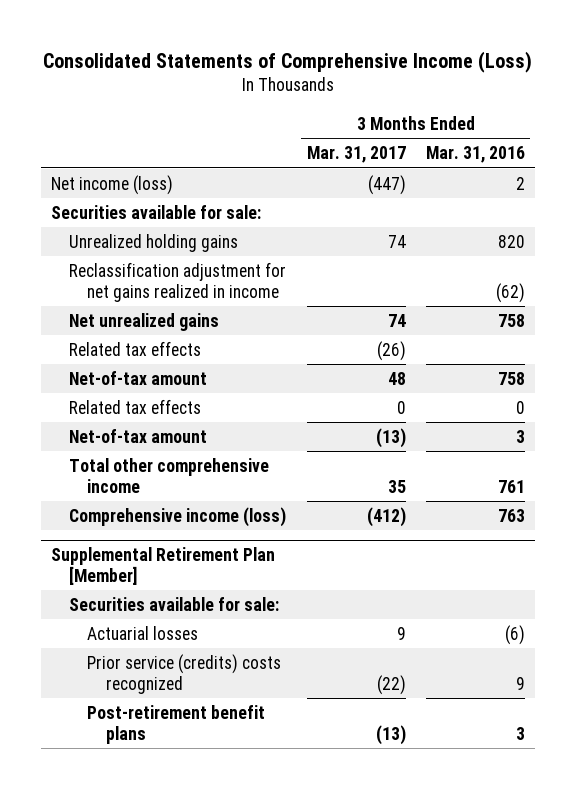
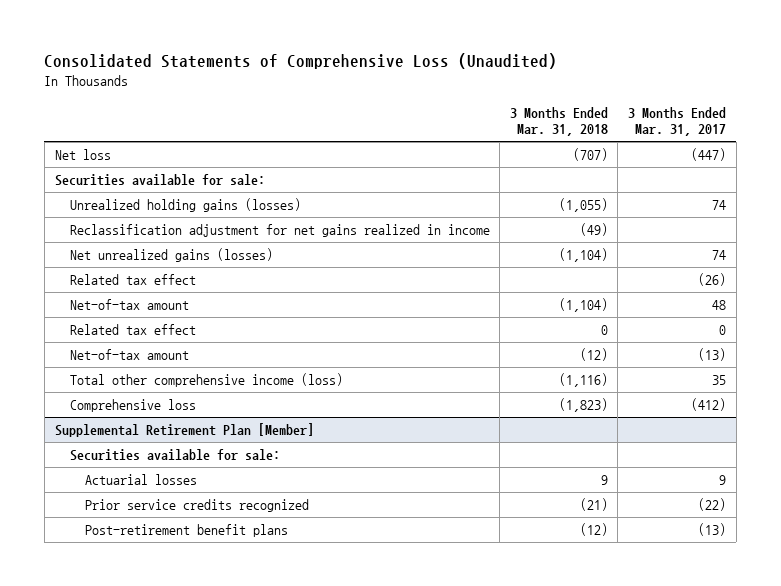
[42,50,532,73] Consolidated Statements of Comprehensive Income (Loss) -> [44,53,558,70] Consolidated Statements of Comprehensive Loss (Unaudited)
[425,146,525,164] Mar. 31, 2016 -> none
none -> [509,106,608,137] 3 Months Ended Mar. 31, 2018
[50,174,173,195] Net income (loss) -> [54,148,111,160] Net loss
[69,233,239,252] Unrealized holding gains -> [69,197,301,212] Unrealized holding gains (losses)
[69,312,220,331] Net unrealized gains -> [69,247,273,262] Net unrealized gains (losses)
[69,340,202,356] Related tax effects -> [69,273,196,285] Related tax effect
[69,398,202,414] Related tax effects -> [69,323,196,335] Related tax effect
[69,457,270,493] Total other comprehensive income -> [69,372,343,387] Total other comprehensive income (loss)
[69,506,287,527] Comprehensive income (loss) -> [69,398,196,412] Comprehensive loss
[87,653,282,694] Prior service (credits) costs recognized -> [84,498,309,512] Prior service credits recognized

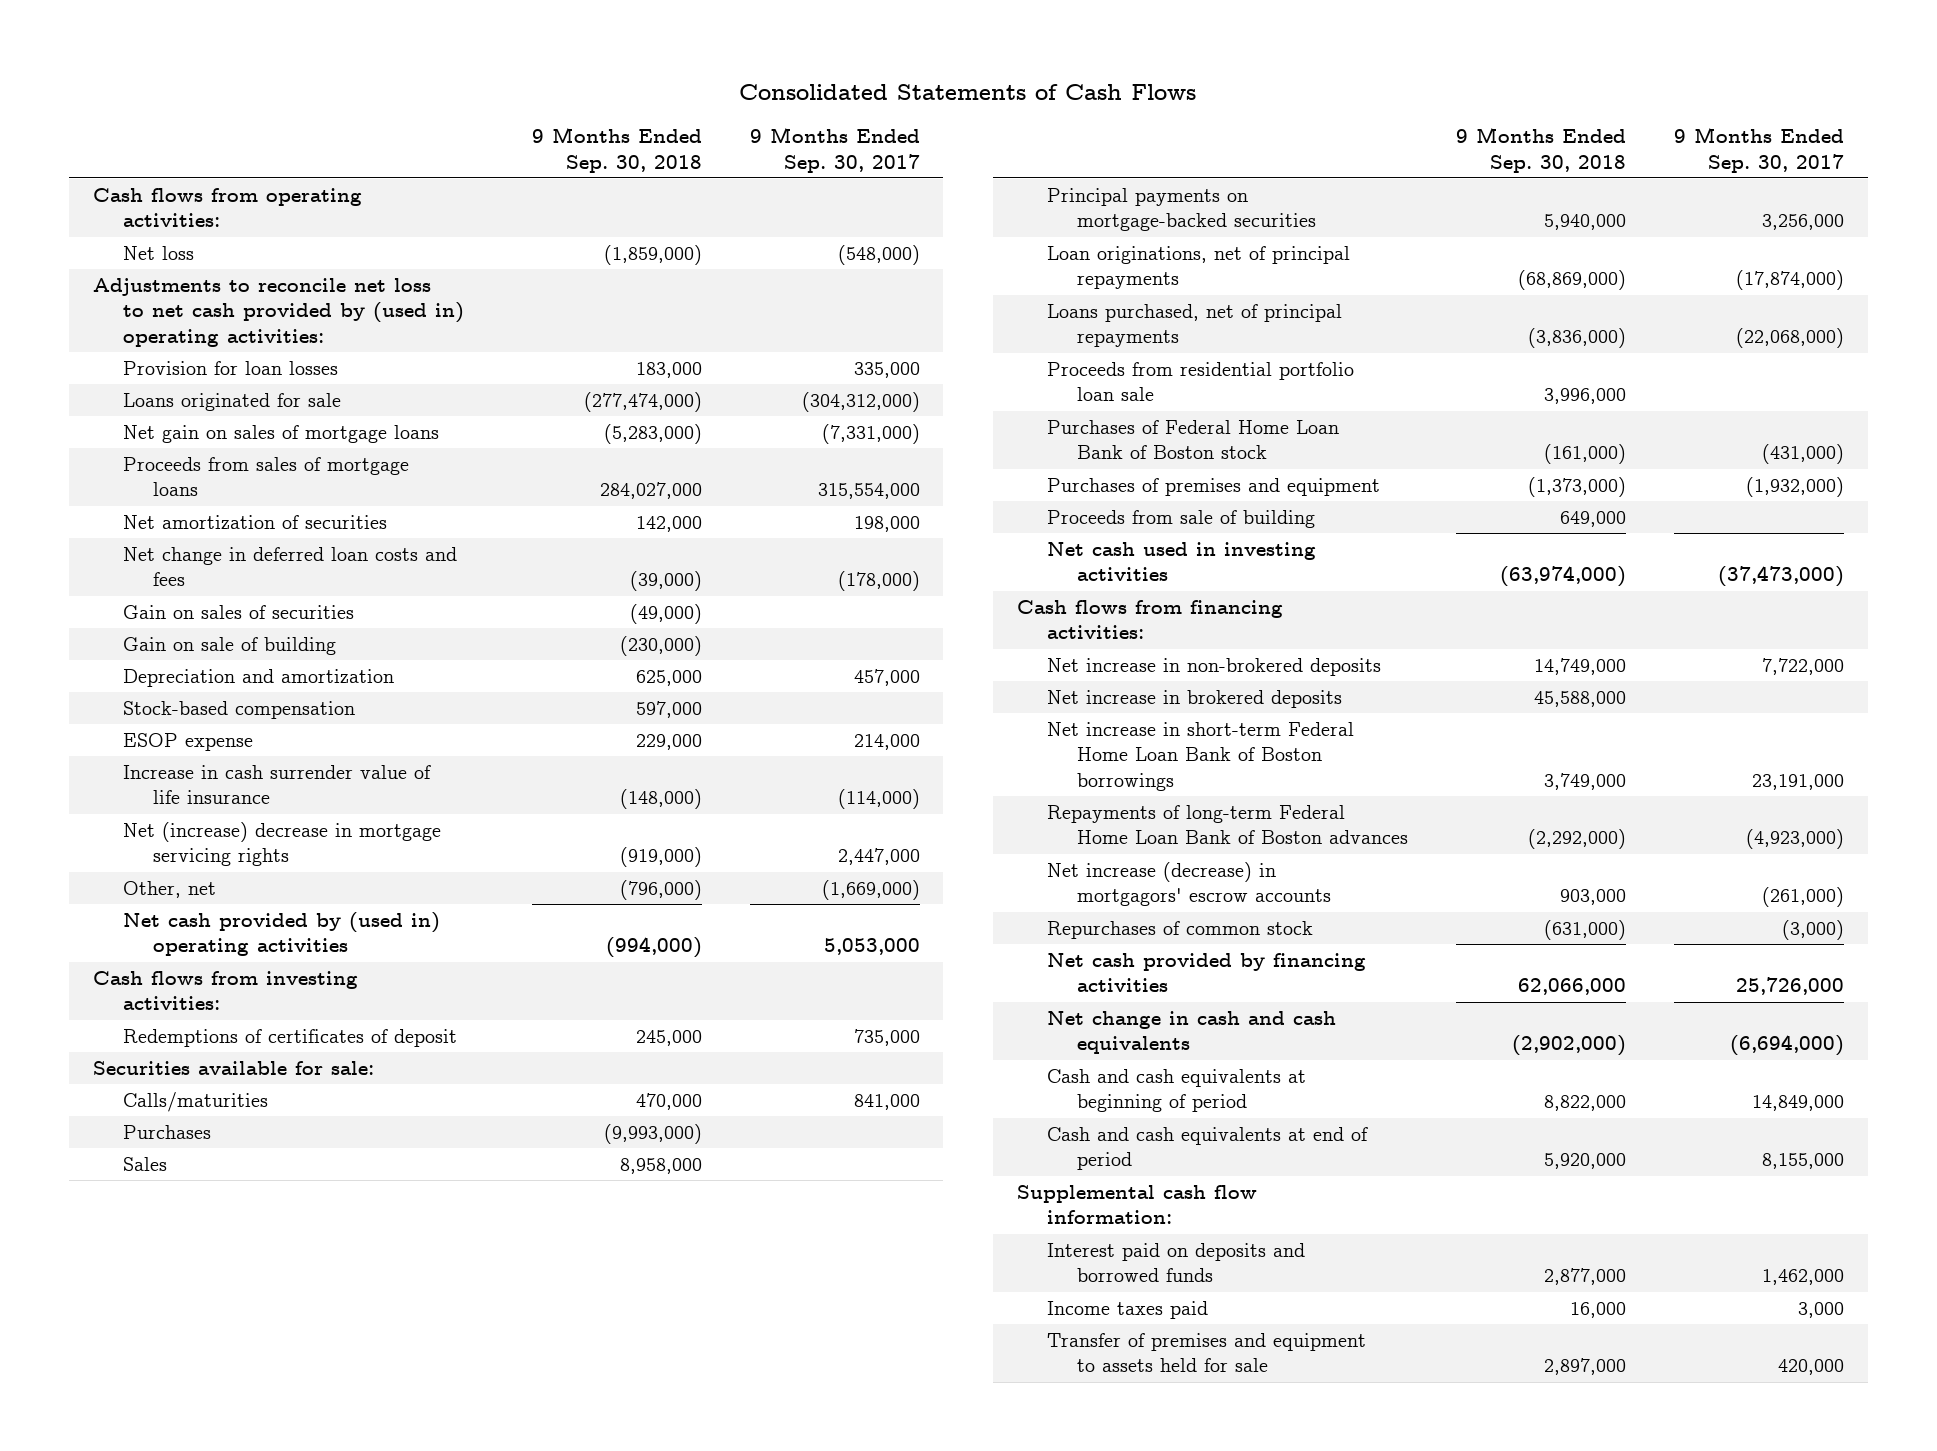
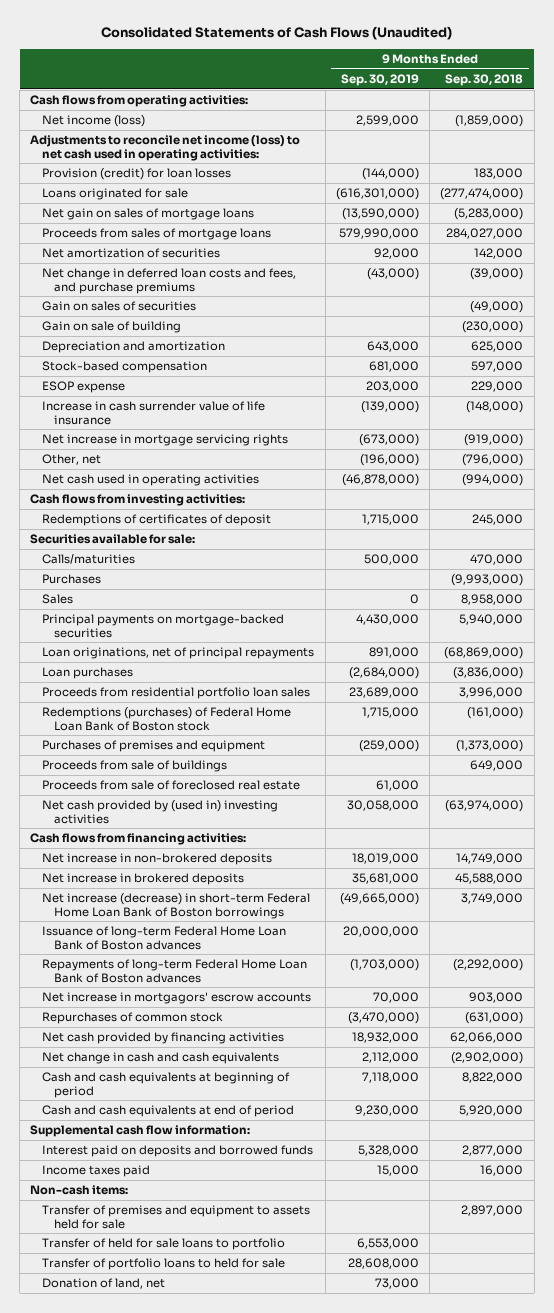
[739,84,1197,101] Consolidated Statements of Cash Flows -> [100,26,452,41] Consolidated Statements of Cash Flows (Unaudited)
[749,127,920,173] 9 Months Ended Sep. 30, 2017 -> none
none -> [340,73,419,86] Sep. 30, 2019
[122,246,194,261] Net loss -> [42,115,146,128] Net income (loss)
[93,278,464,347] Adjustments to reconcile net loss to net cash provided by (used in) operating activities: -> [30,135,301,161] Adjustments to reconcile net income (loss) to net cash used in operating activities:
[122,361,338,376] Provision for loan losses -> [42,168,232,181] Provision (credit) for loan losses
[122,547,457,587] Net change in deferred loan costs and fees -> [42,268,297,294] Net change in deferred loan costs and fees, and purchase premiums
[122,822,441,867] Net (increase) decrease in mortgage servicing rights -> [42,434,289,447] Net increase in mortgage servicing rights
[122,912,440,957] Net cash provided by (used in) operating activities -> [42,474,260,487] Net cash used in operating activities
[1047,304,1343,348] Loans purchased, net of principal repayments -> [42,667,134,680] Loan purchases
[1047,362,1355,402] Proceeds from residential portfolio loan sale -> [42,687,311,700] Proceeds from residential portfolio loan sales
[1047,420,1340,460] Purchases of Federal Home Loan Bank of Boston stock -> [42,707,292,731] Redemptions (purchases) of Federal Home Loan Bank of Boston stock
[1047,510,1316,529] Proceeds from sale of building -> [42,760,228,773] Proceeds from sale of buildings
none -> [42,780,301,791] Proceeds from sale of foreclosed real estate
[1047,542,1317,582] Net cash used in investing activities -> [42,800,279,824] Net cash provided by (used in) investing activities
[1047,722,1355,791] Net increase in short-term Federal Home Loan Bank of Boston borrowings -> [42,893,311,919] Net increase (decrease) in short-term Federal Home Loan Bank of Boston borrowings
none -> [42,926,287,950] Issuance of long-term Federal Home Loan Bank of Boston advances
[1047,862,1331,907] Net increase (decrease) in mortgagors' escrow accounts -> [42,992,312,1005] Net increase in mortgagors' escrow accounts
none -> [30,1185,129,1196] Non-cash items:
none -> [42,1238,286,1251] Transfer of held for sale loans to portfolio
none -> [42,1258,286,1271] Transfer of portfolio loans to held for sale
none -> [42,1278,166,1290] Donation of land, net

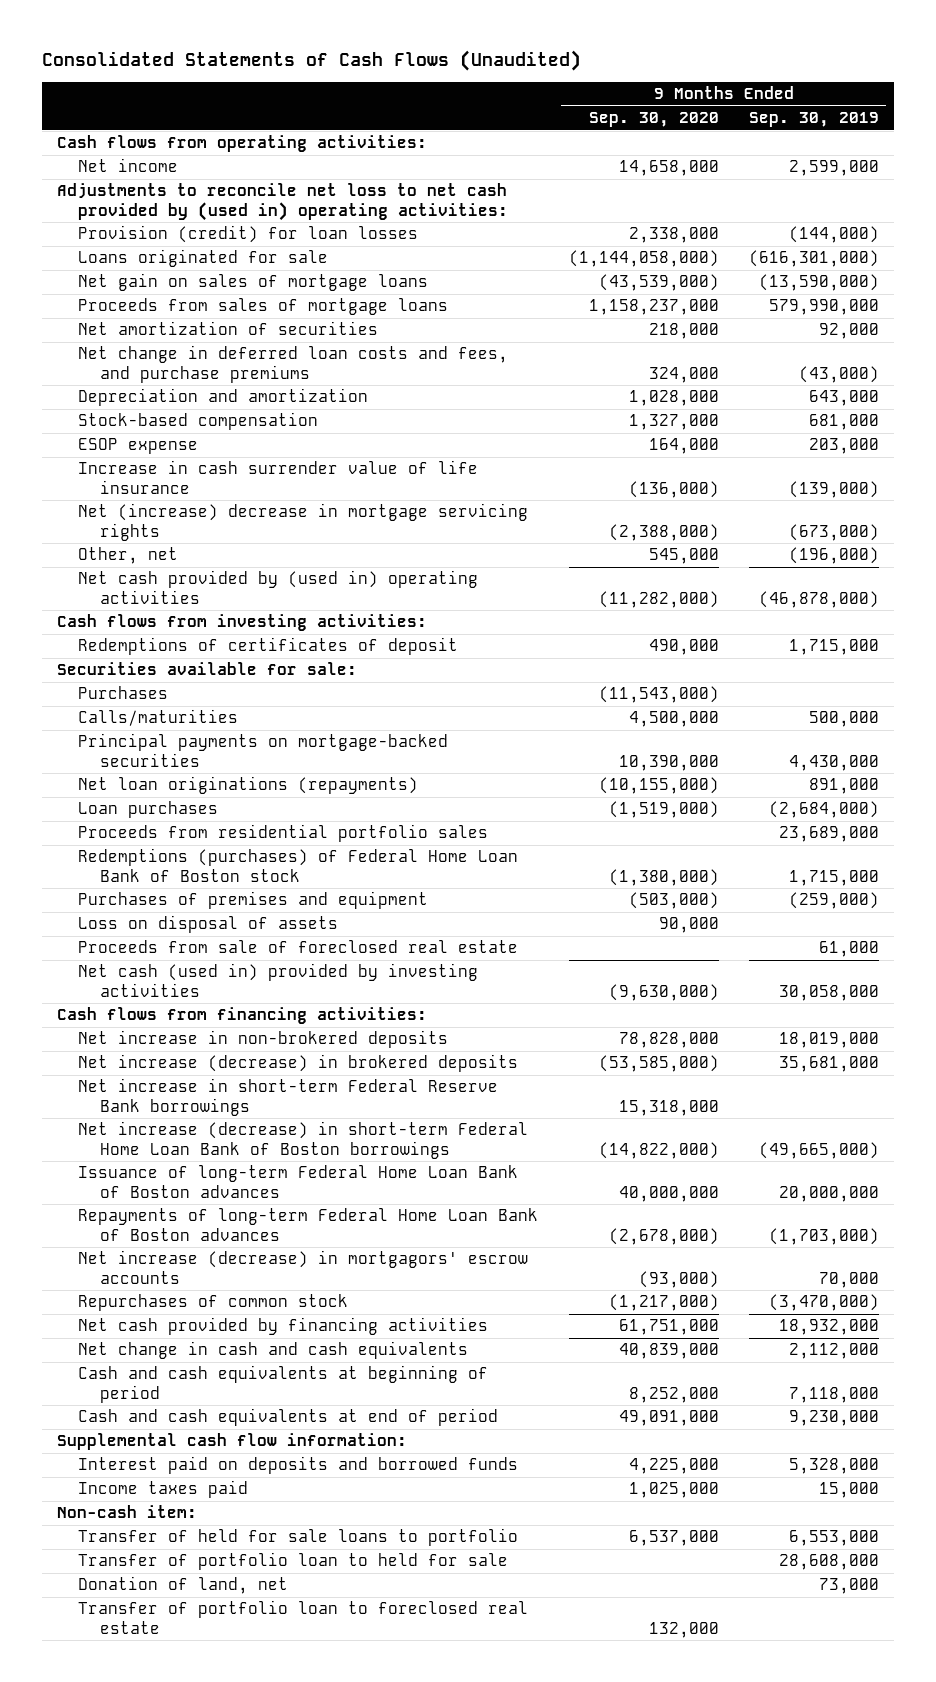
[445,73,524,86] Sep. 30, 2018 -> none
none -> [588,112,719,128] Sep. 30, 2020
[42,115,146,128] Net income (loss) -> [78,158,179,173] Net income
[30,135,301,161] Adjustments to reconcile net income (loss) to net cash used in operating activities: -> [56,183,509,221] Adjustments to reconcile net loss to net cash provided by (used in) operating activities:
[42,301,197,312] Gain on sales of securities -> none
[42,321,182,334] Gain on sale of building -> none
[42,434,289,447] Net increase in mortgage servicing rights -> [78,503,529,541] Net (increase) decrease in mortgage servicing rights
[42,474,260,487] Net cash used in operating activities -> [78,570,479,604] Net cash provided by (used in) operating activities
[42,594,74,605] Sales -> none
[42,554,136,565] Calls/maturities -> [78,709,239,727] Calls/maturities
[42,647,315,660] Loan originations, net of principal repayments -> [78,776,419,795] Net loan originations (repayments)
[42,687,311,700] Proceeds from residential portfolio loan sales -> [78,824,489,843] Proceeds from residential portfolio sales
[42,760,228,773] Proceeds from sale of buildings -> none
none -> [78,915,339,934] Loss on disposal of assets
[42,800,279,824] Net cash provided by (used in) investing activities -> [78,963,479,997] Net cash (used in) provided by investing activities
[42,873,245,886] Net increase in brokered deposits -> [78,1054,519,1073] Net increase (decrease) in brokered deposits
none -> [78,1078,499,1116] Net increase in short-term Federal Reserve Bank borrowings
[42,992,312,1005] Net increase in mortgagors' escrow accounts -> [78,1250,529,1284] Net increase (decrease) in mortgagors' escrow accounts
[42,1205,311,1229] Transfer of premises and equipment to assets held for sale -> none
[30,1185,129,1196] Non-cash items: -> [56,1505,197,1519] Non-cash item:
[42,1258,286,1271] Transfer of portfolio loans to held for sale -> [78,1552,509,1571] Transfer of portfolio loan to held for sale
none -> [78,1600,529,1634] Transfer of portfolio loan to foreclosed real estate

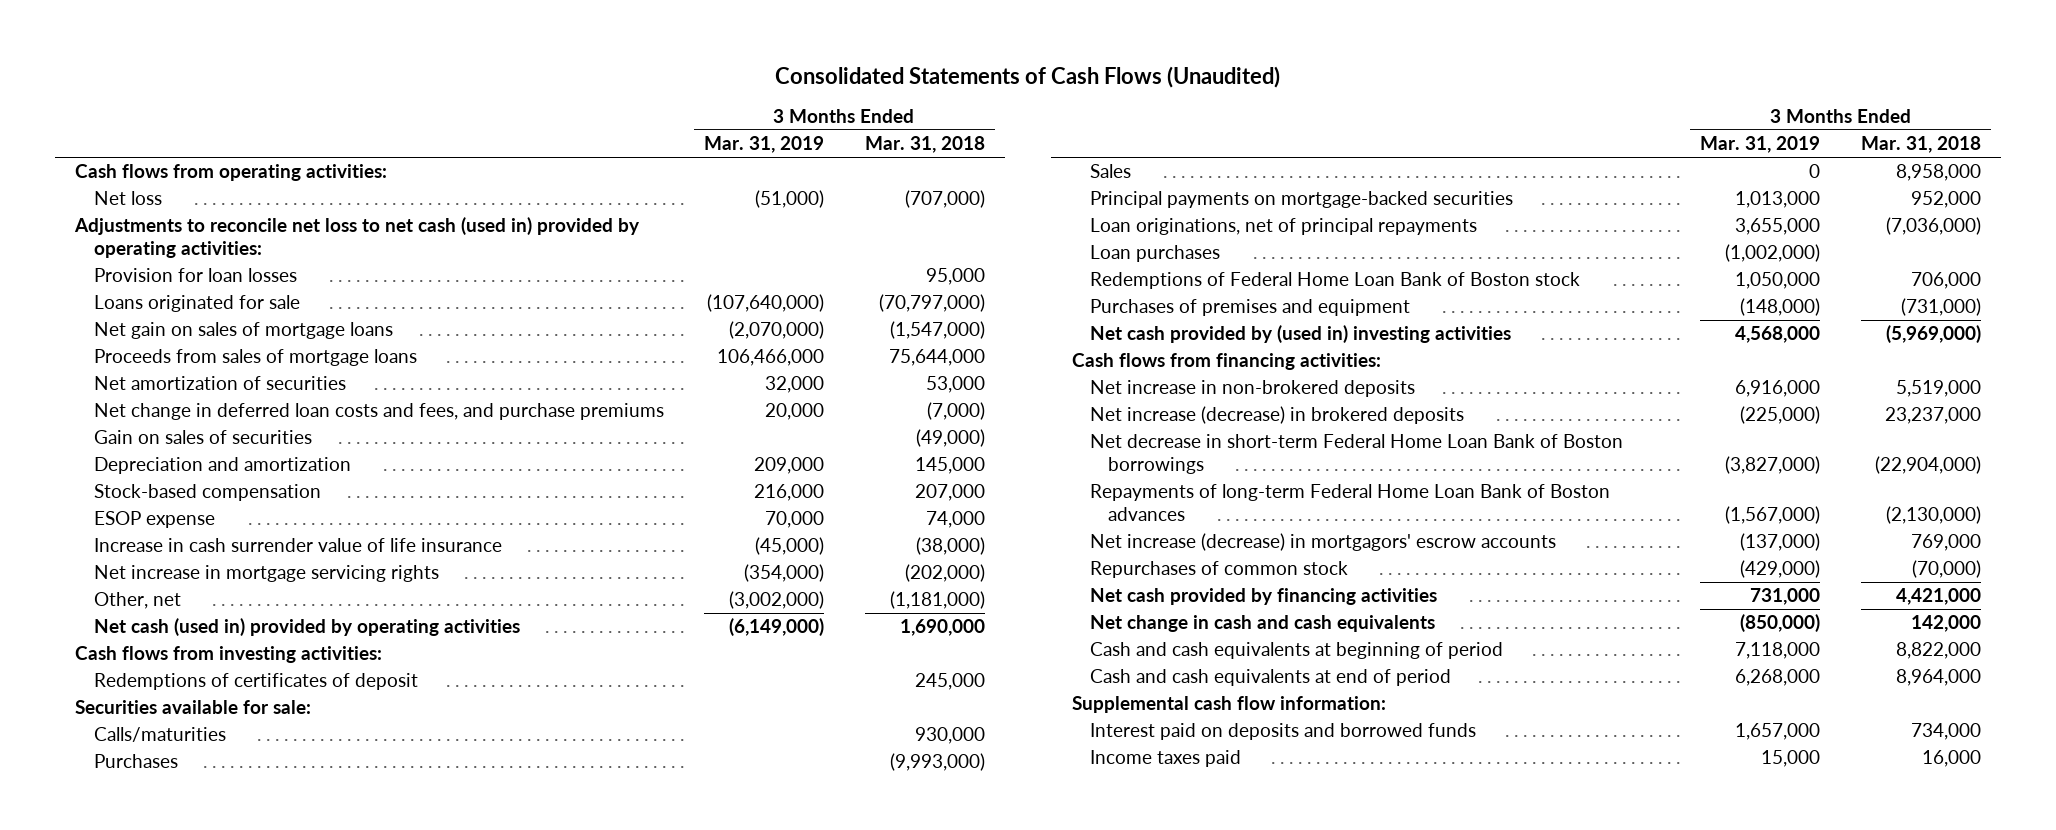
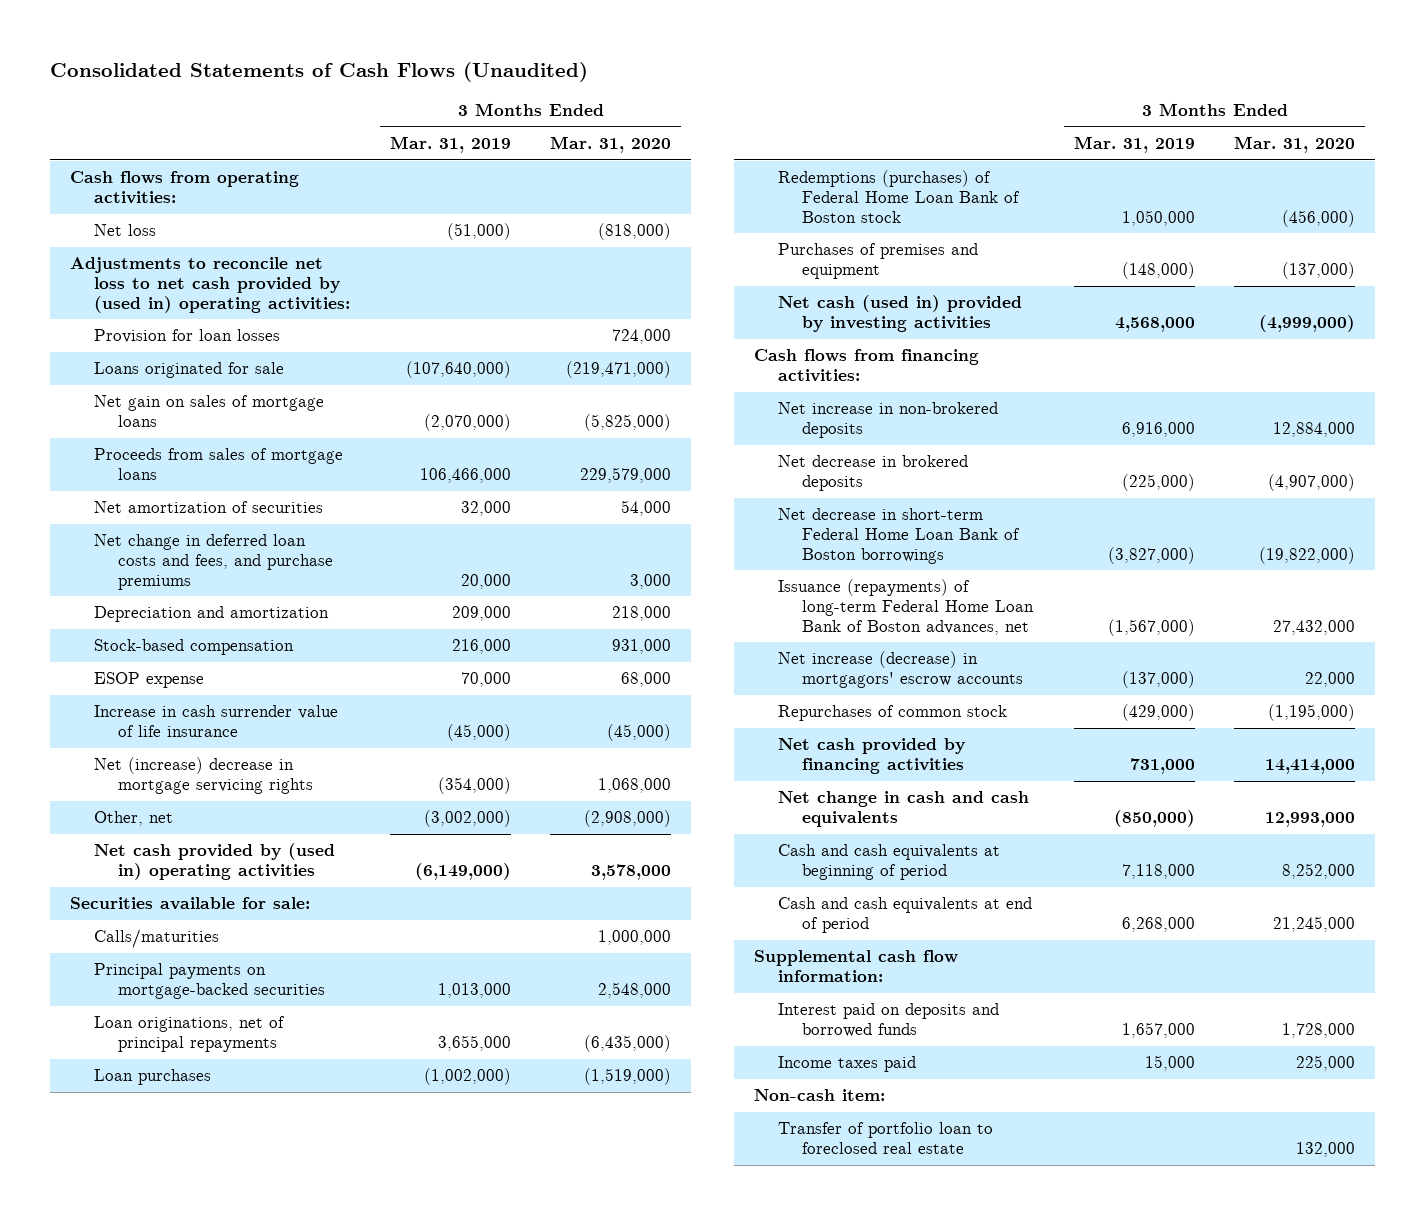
[864,136,985,154] Mar. 31, 2018 -> none
none -> [550,136,672,154] Mar. 31, 2020
[74,217,641,258] Adjustments to reconcile net loss to net cash (used in) provided by operating activities: -> [70,257,351,313] Adjustments to reconcile net loss to net cash provided by (used in) operating activities:
[93,430,312,445] Gain on sales of securities -> none
[93,565,439,583] Net increase in mortgage servicing rights -> [94,757,313,795] Net (increase) decrease in mortgage servicing rights
[75,646,383,664] Cash flows from investing activities: -> none
[93,673,418,691] Redemptions of certificates of deposit -> none
[93,618,520,637] Net cash (used in) provided by operating activities -> [94,843,336,881] Net cash provided by (used in) operating activities
[93,754,178,769] Purchases -> none
[1089,164,1131,179] Sales -> none
[1089,272,1580,290] Redemptions of Federal Home Loan Bank of Boston stock -> [777,170,1020,223] Redemptions (purchases) of Federal Home Loan Bank of Boston stock
[1089,325,1511,344] Net cash provided by (used in) investing activities -> [777,295,1022,333] Net cash (used in) provided by investing activities
[1089,406,1464,425] Net increase (decrease) in brokered deposits -> [777,455,968,492] Net decrease in brokered deposits
[1089,484,1610,521] Repayments of long-term Federal Home Loan Bank of Boston advances -> [777,579,1034,635] Issuance (repayments) of long-term Federal Home Loan Bank of Boston advances, net
none -> [754,1089,886,1102] Non-cash item:
none -> [777,1122,993,1155] Transfer of portfolio loan to foreclosed real estate

